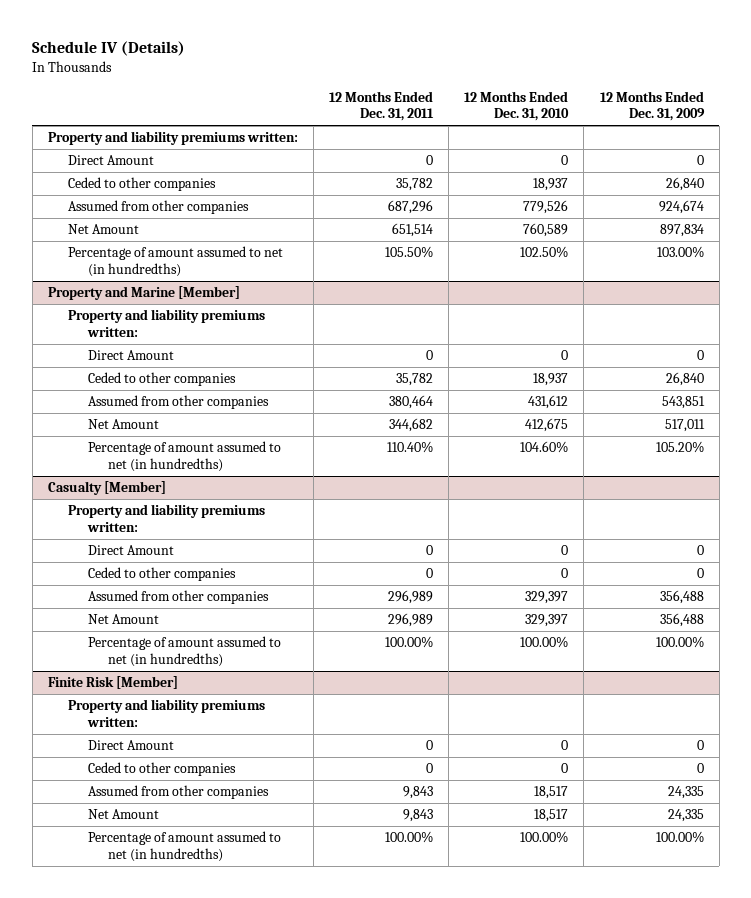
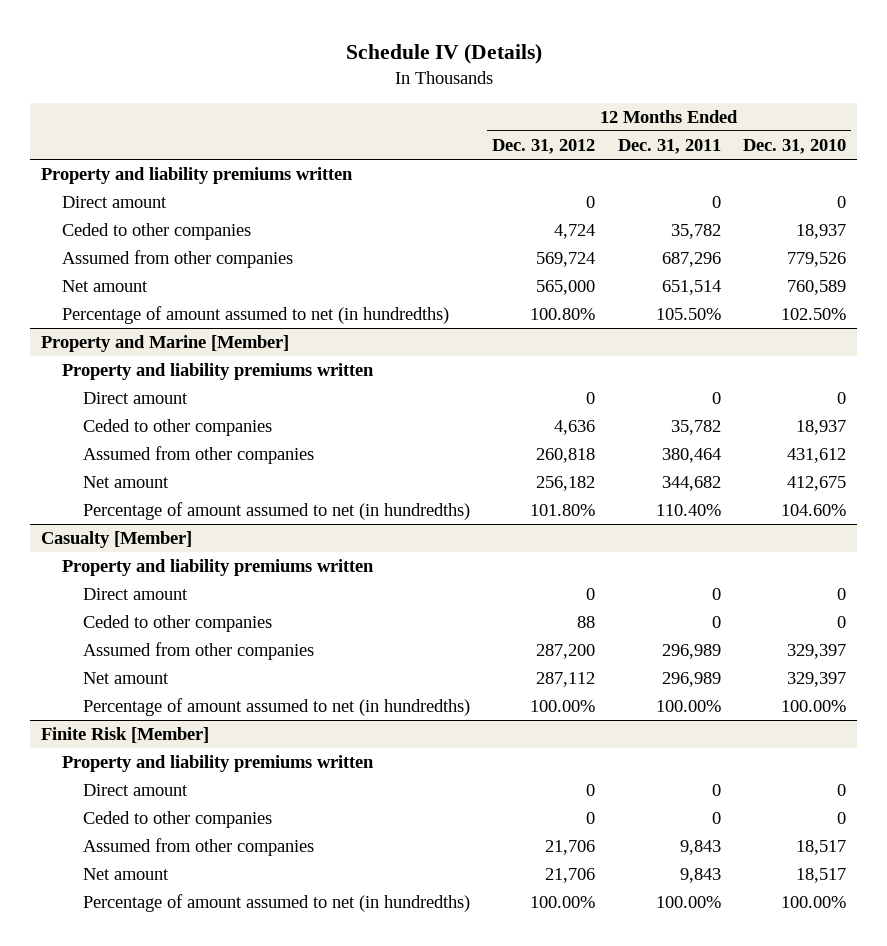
[599,90,705,122] 12 Months Ended Dec. 31, 2009 -> none
none -> [492,139,596,155] Dec. 31, 2012
[47,130,298,145] Property and liability premiums written: -> [41,167,354,185] Property and liability premiums written
[67,154,154,165] Direct Amount -> [62,196,168,209] Direct amount
[67,223,139,234] Net Amount -> [62,280,149,293] Net amount
[67,308,265,337] Property and liability premiums written: -> [62,363,375,381] Property and liability premiums written
[88,349,175,360] Direct Amount -> [83,392,189,405] Direct amount
[88,418,160,429] Net Amount -> [83,476,170,489] Net amount
[67,503,265,532] Property and liability premiums written: -> [62,559,375,577] Property and liability premiums written
[88,544,175,555] Direct Amount -> [83,588,189,601] Direct amount
[88,613,160,624] Net Amount -> [83,672,170,685] Net amount
[67,698,265,727] Property and liability premiums written: -> [62,755,375,773] Property and liability premiums written
[88,739,175,750] Direct Amount -> [83,784,189,797] Direct amount
[88,808,160,819] Net Amount -> [83,868,170,881] Net amount

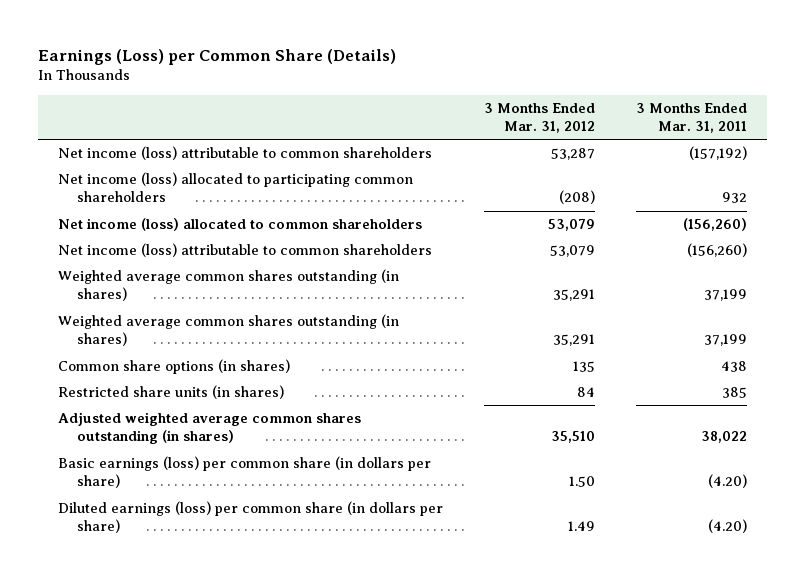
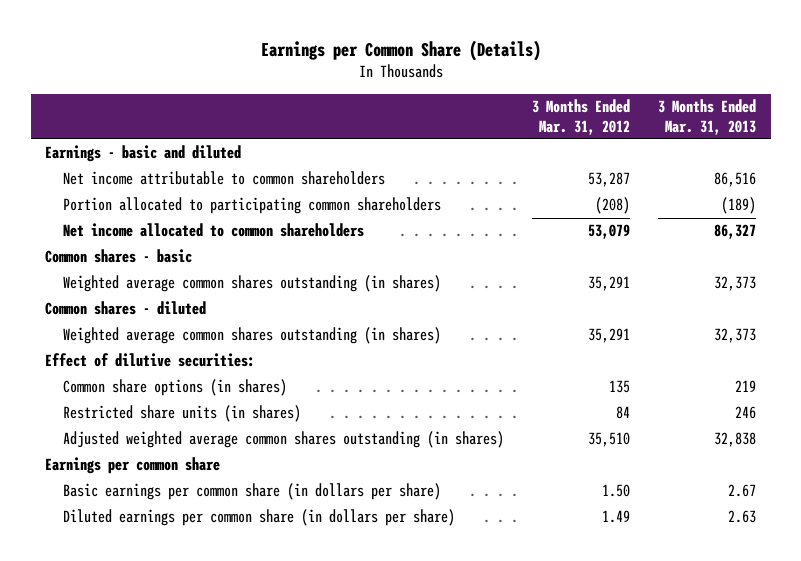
[37,48,396,65] Earnings (Loss) per Common Share (Details) -> [260,39,541,61] Earnings per Common Share (Details)
[635,102,747,134] 3 Months Ended Mar. 31, 2011 -> none
none -> [658,98,757,135] 3 Months Ended Mar. 31, 2013
[58,243,433,258] Net income (loss) attributable to common shareholders -> none
none -> [44,145,241,163] Earnings - basic and diluted
[58,146,433,161] Net income (loss) attributable to common shareholders -> [63,171,386,186] Net income attributable to common shareholders
[58,172,414,203] Net income (loss) allocated to participating common shareholders -> [63,197,442,215] Portion allocated to participating common shareholders
[58,218,423,232] Net income (loss) allocated to common shareholders -> [63,223,365,238] Net income allocated to common shareholders
none -> [44,249,192,264] Common shares - basic
none -> [44,301,206,316] Common shares - diluted
none -> [44,353,255,368] Effect of dilutive securities:
none -> [44,457,220,475] Earnings per common share
[58,456,432,489] Basic earnings (loss) per common share (in dollars per share) -> [63,483,442,501] Basic earnings per common share (in dollars per share)
[58,501,444,534] Diluted earnings (loss) per common share (in dollars per share) -> [63,509,456,527] Diluted earnings per common share (in dollars per share)

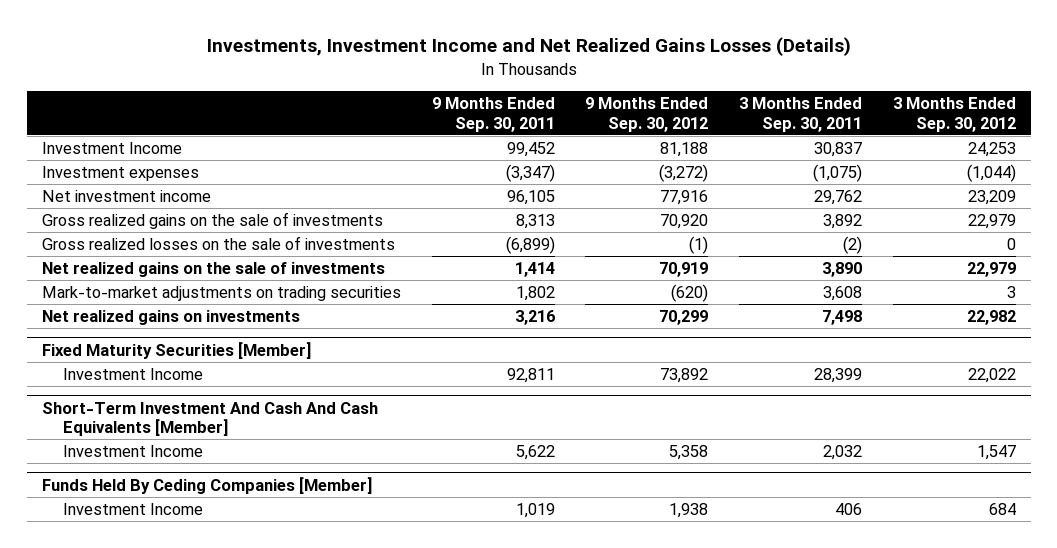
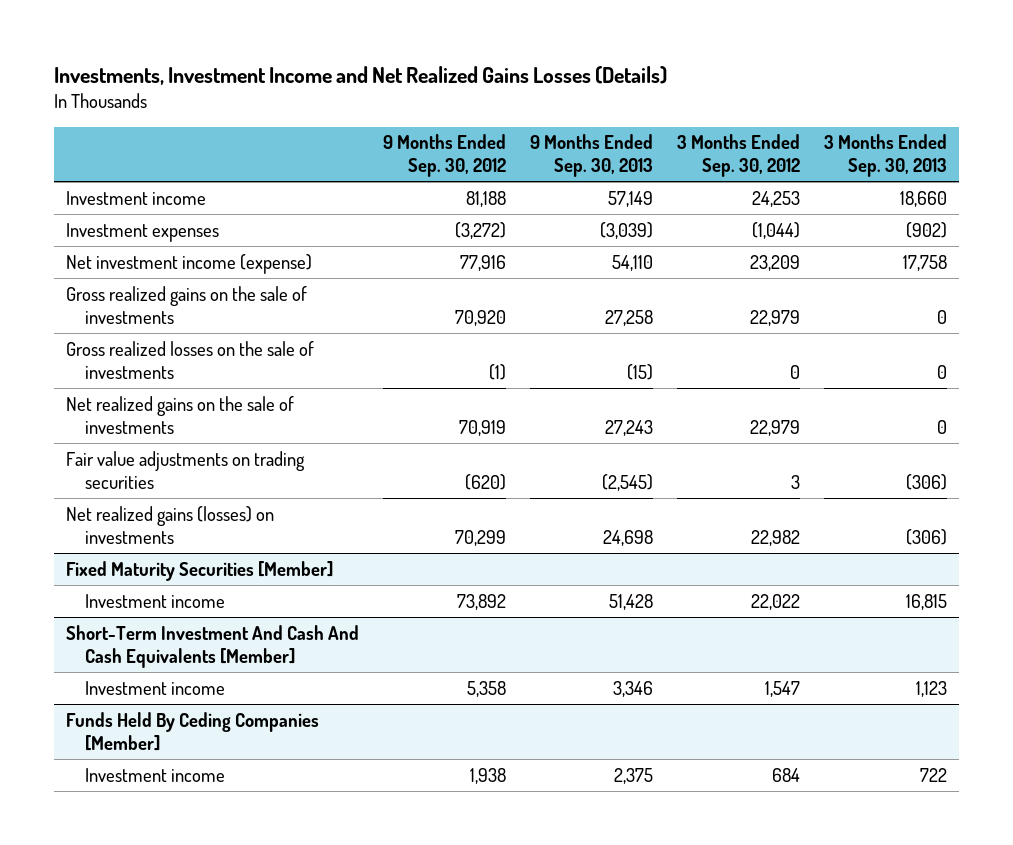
[431,96,555,132] 9 Months Ended Sep. 30, 2011 -> none
[738,96,862,132] 3 Months Ended Sep. 30, 2011 -> none
none -> [529,134,653,178] 9 Months Ended Sep. 30, 2013
none -> [823,134,947,178] 3 Months Ended Sep. 30, 2013
[41,141,182,154] Investment Income -> [65,190,206,205] Investment income
[41,189,211,202] Net investment income -> [65,253,312,274] Net investment income (expense)
[41,285,401,301] Mark-to-market adjustments on trading securities -> [65,450,305,489] Fair value adjustments on trading securities
[41,309,300,325] Net realized gains on investments -> [65,505,274,544] Net realized gains (losses) on investments
[62,367,203,380] Investment Income -> [84,593,225,608] Investment income
[62,444,203,457] Investment Income -> [84,680,225,695] Investment income
[62,502,203,515] Investment Income -> [84,767,225,782] Investment income

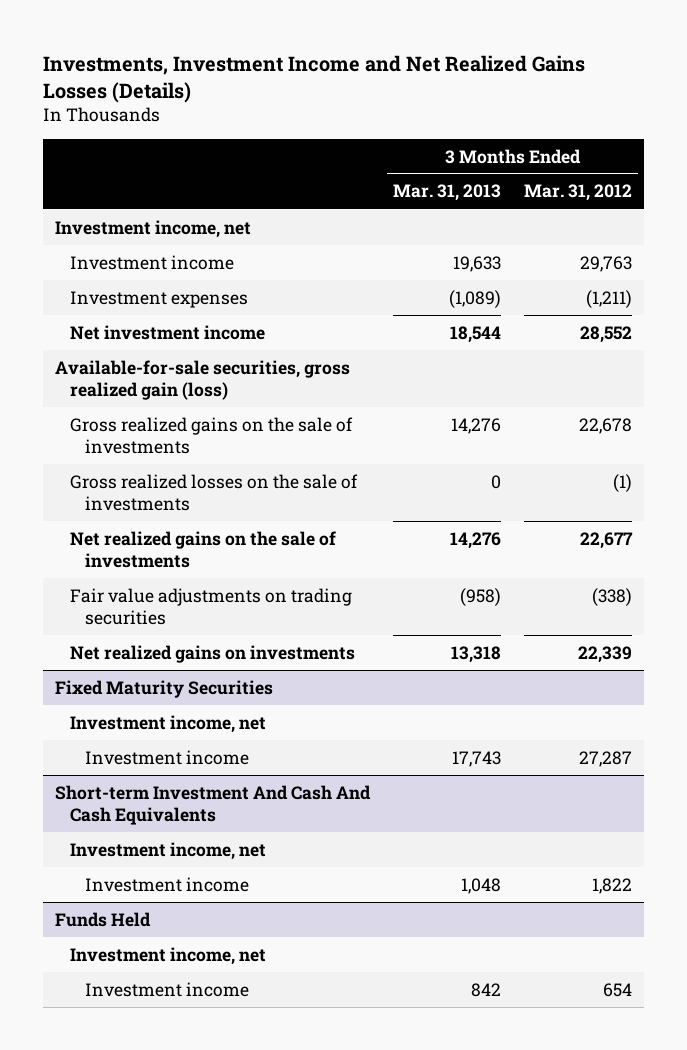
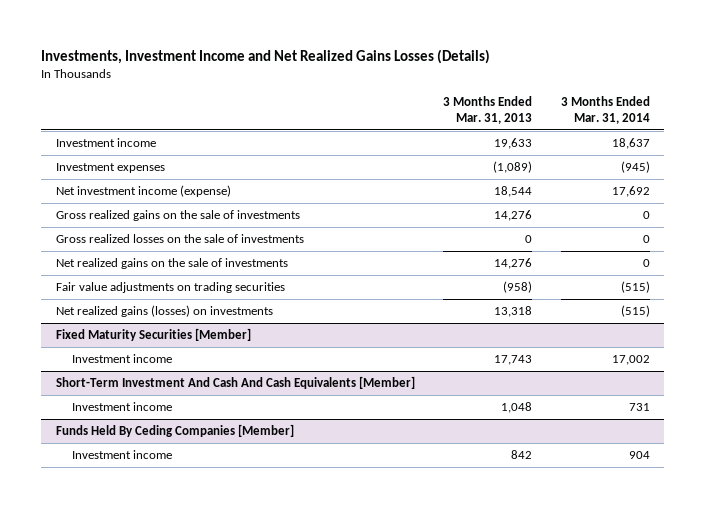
[524,184,633,202] Mar. 31, 2012 -> none
none -> [560,96,650,124] 3 Months Ended Mar. 31, 2014
[54,219,251,238] Investment income, net -> none
[54,359,350,401] Available-for-sale securities, gross realized gain (loss) -> none
[69,324,265,340] Net investment income -> [55,185,231,198] Net investment income (expense)
[69,714,266,733] Investment income, net -> none
[69,644,355,663] Net realized gains on investments -> [55,305,273,318] Net realized gains (losses) on investments
[54,679,273,698] Fixed Maturity Securities -> [55,328,251,342] Fixed Maturity Securities [Member]
[69,841,266,860] Investment income, net -> none
[54,784,371,826] Short-term Investment And Cash And Cash Equivalents -> [55,376,415,390] Short-Term Investment And Cash And Cash Equivalents [Member]
[54,911,151,927] Funds Held -> none
[69,946,266,965] Investment income, net -> none
none -> [55,424,294,438] Funds Held By Ceding Companies [Member]

